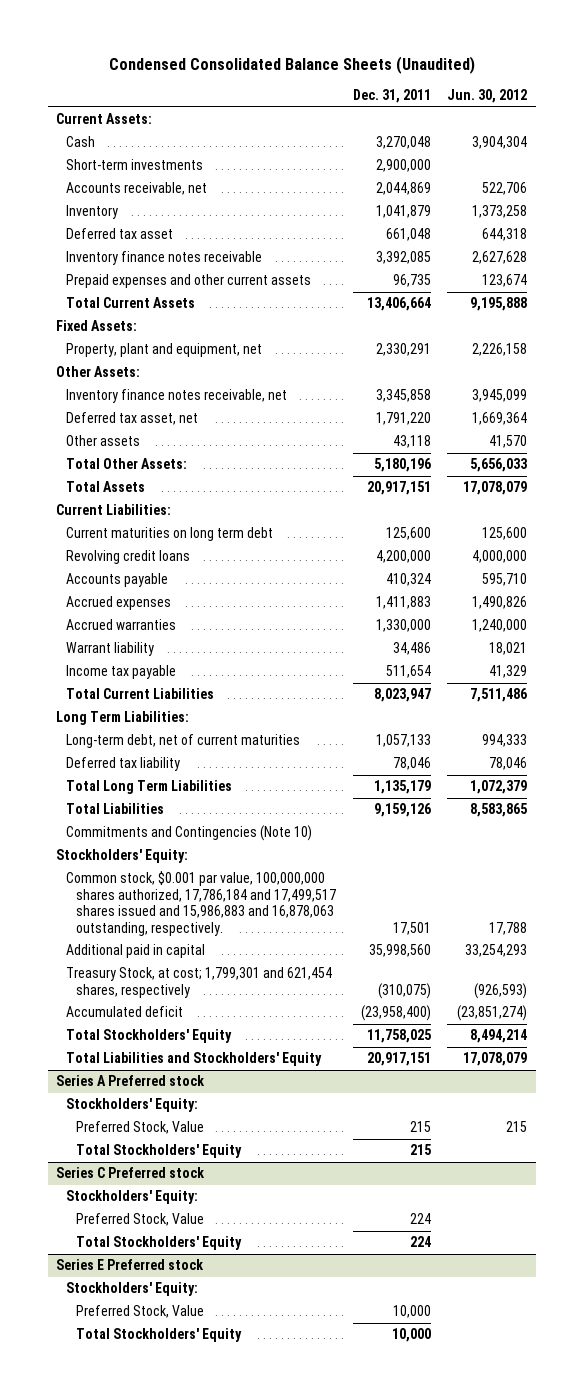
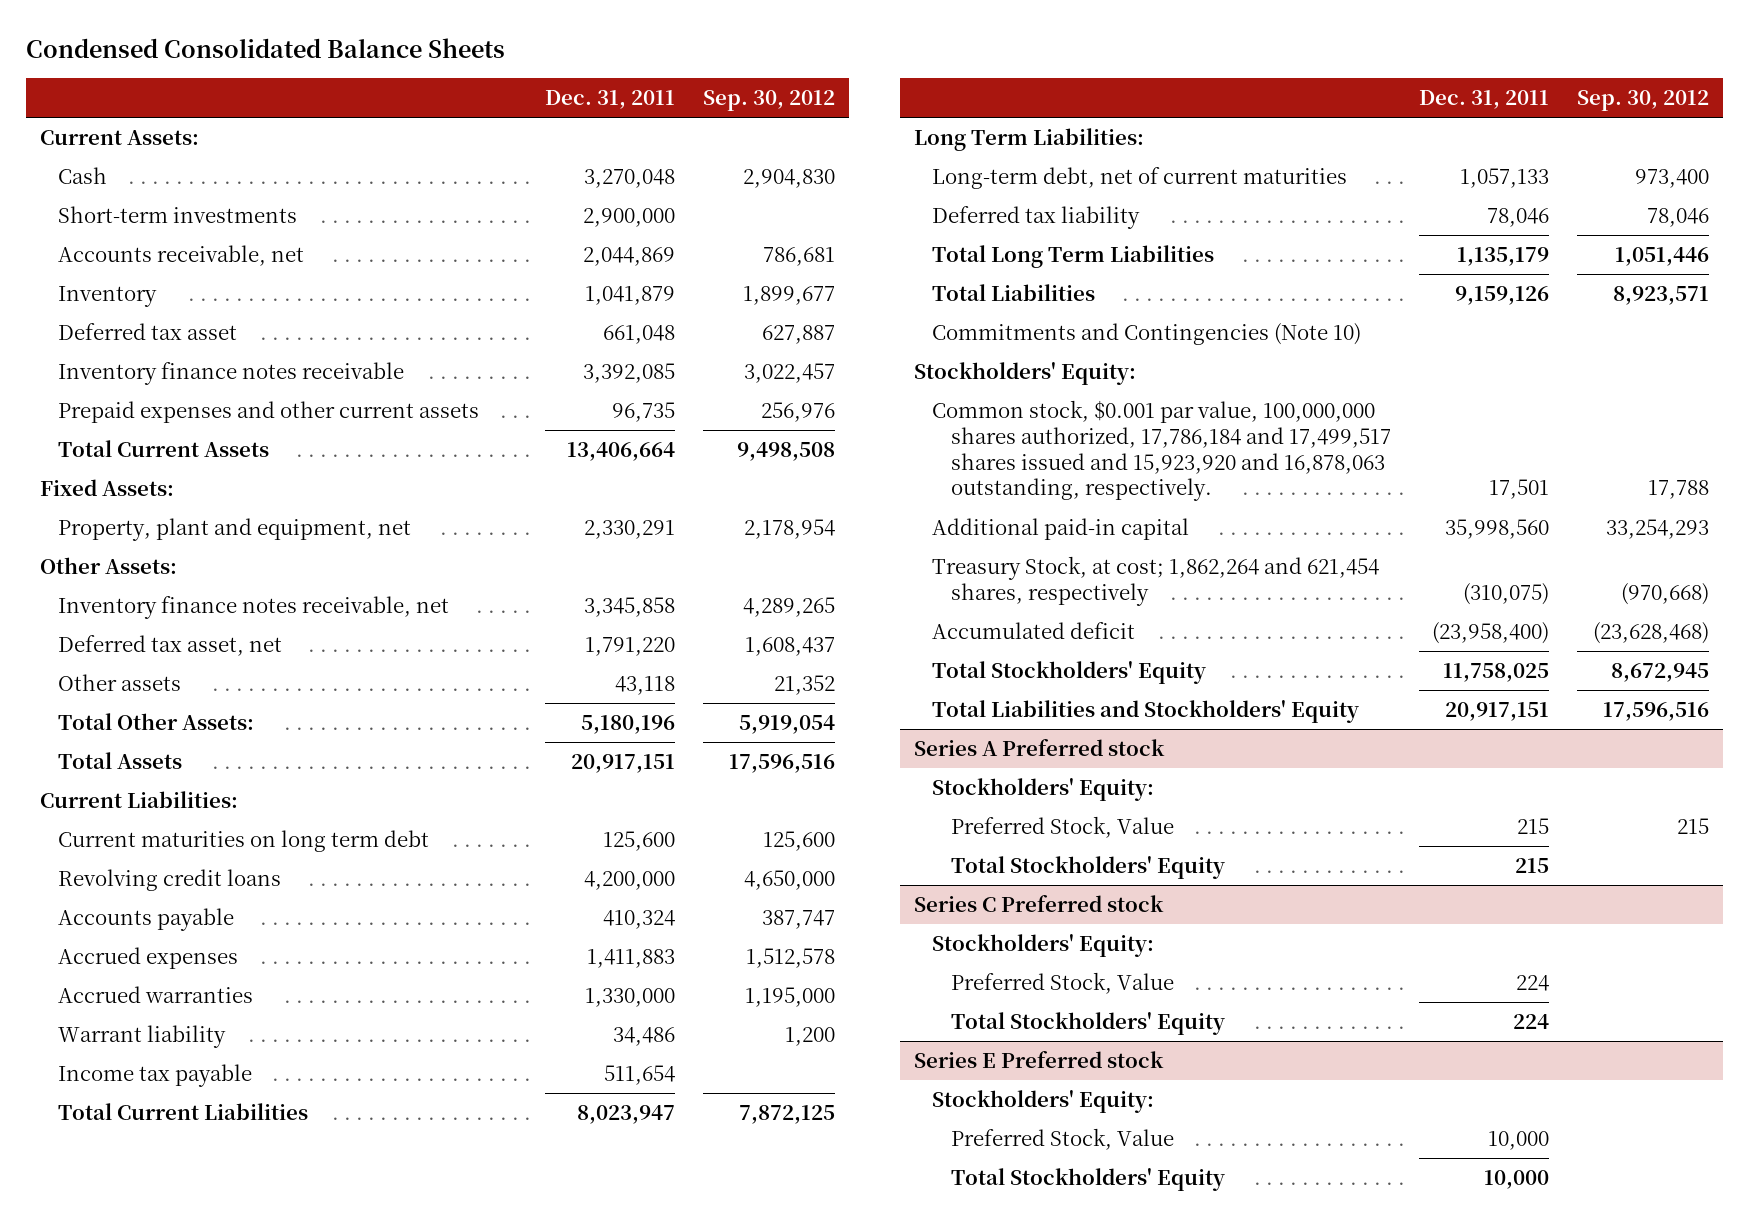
[108,55,475,74] Condensed Consolidated Balance Sheets (Unaudited) -> [25,37,505,58] Condensed Consolidated Balance Sheets
[447,89,528,104] Jun. 30, 2012 -> none
none -> [702,90,835,112] Sep. 30, 2012
[66,871,337,936] Common stock, $0.001 par value, 100,000,000 shares authorized, 17,786,184 and 17,499,517 shares issued and 15,986,883 and 16,878,063 outstanding, respectively. -> [932,400,1391,502] Common stock, $0.001 par value, 100,000,000 shares authorized, 17,786,184 and 17,499,517 shares issued and 15,923,920 and 16,878,063 outstanding, respectively.
[66,944,206,959] Additional paid in capital -> [932,518,1190,541] Additional paid-in capital
[66,967,333,998] Treasury Stock, at cost; 1,799,301 and 621,454 shares, respectively -> [932,556,1380,606] Treasury Stock, at cost; 1,862,264 and 621,454 shares, respectively

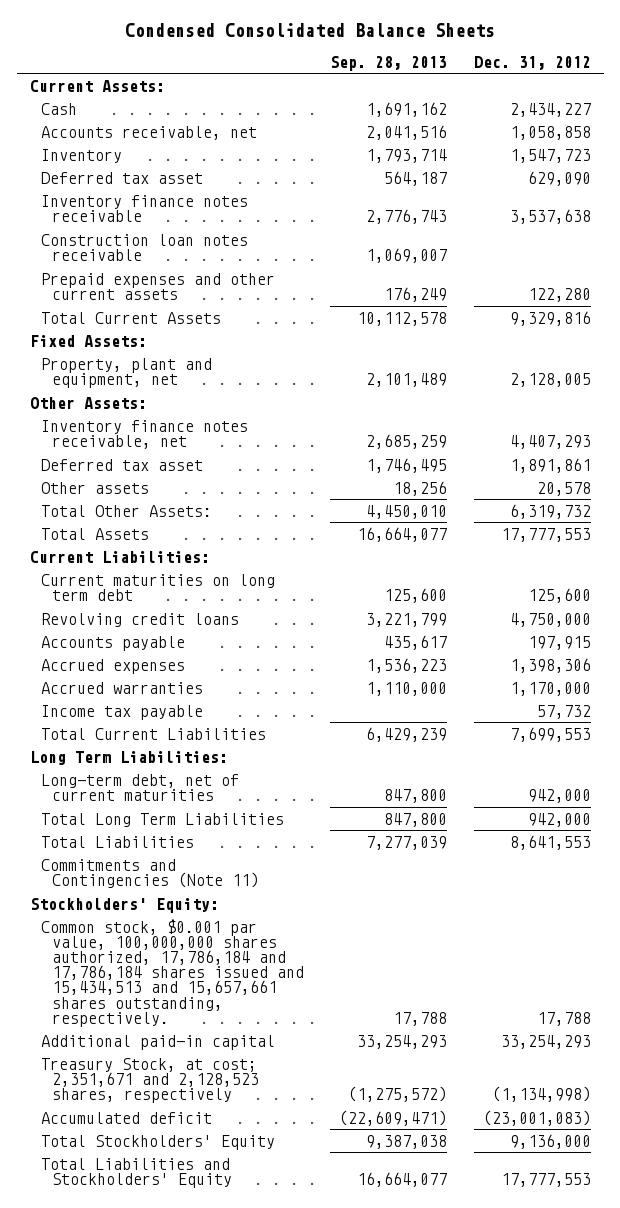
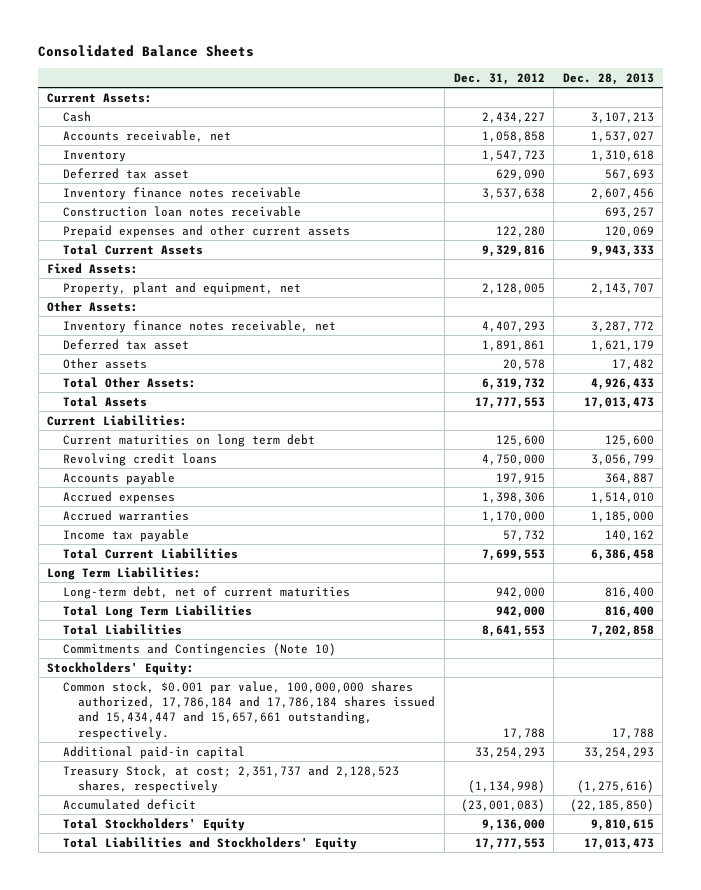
[125,22,496,37] Condensed Consolidated Balance Sheets -> [38,45,255,58] Consolidated Balance Sheets
[330,55,448,71] Sep. 28, 2013 -> none
none -> [562,72,654,85] Dec. 28, 2013
[40,858,259,888] Commitments and Contingencies (Note 11) -> [62,642,336,656] Commitments and Contingencies (Note 10)
[40,918,304,1027] Common stock, $0.001 par value, 100,000,000 shares authorized, 17,786,184 and 17,786,184 shares issued and 15,434,513 and 15,657,661 shares outstanding, respectively. -> [62,680,436,740] Common stock, $0.001 par value, 100,000,000 shares authorized, 17,786,184 and 17,786,184 shares issued and 15,434,447 and 15,657,661 outstanding, respectively.
[40,1057,259,1104] Treasury Stock, at cost; 2,351,671 and 2,128,523 shares, respectively -> [62,764,399,793] Treasury Stock, at cost; 2,351,737 and 2,128,523 shares, respectively

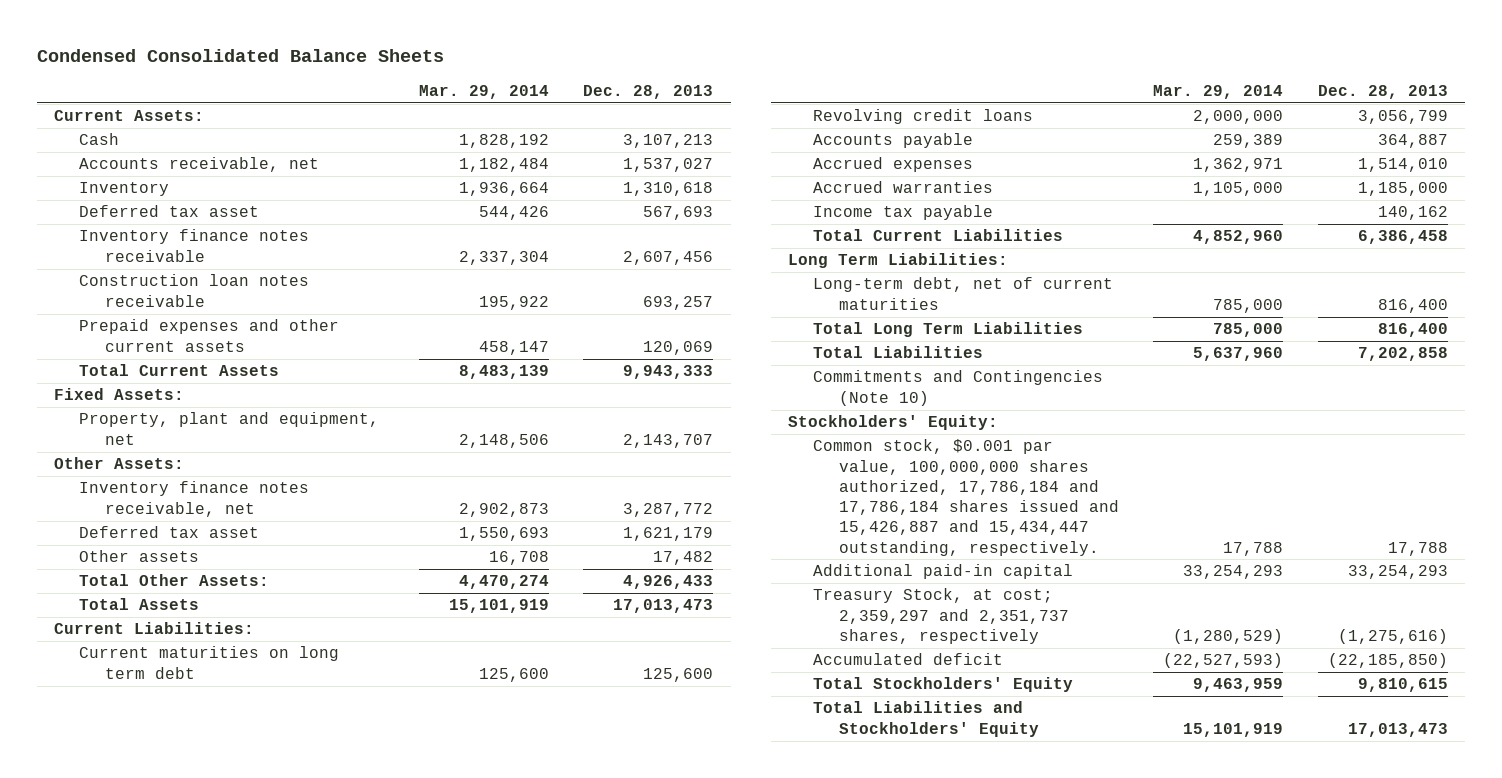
[38,45,255,58] Consolidated Balance Sheets -> [36,49,444,63] Condensed Consolidated Balance Sheets
[453,72,545,85] Dec. 31, 2012 -> none
none -> [419,84,550,99] Mar. 29, 2014
[62,680,436,740] Common stock, $0.001 par value, 100,000,000 shares authorized, 17,786,184 and 17,786,184 shares issued and 15,434,447 and 15,657,661 outstanding, respectively. -> [813,439,1119,556] Common stock, $0.001 par value, 100,000,000 shares authorized, 17,786,184 and 17,786,184 shares issued and 15,426,887 and 15,434,447 outstanding, respectively.
[62,764,399,793] Treasury Stock, at cost; 2,351,737 and 2,128,523 shares, respectively -> [813,588,1069,644] Treasury Stock, at cost; 2,359,297 and 2,351,737 shares, respectively

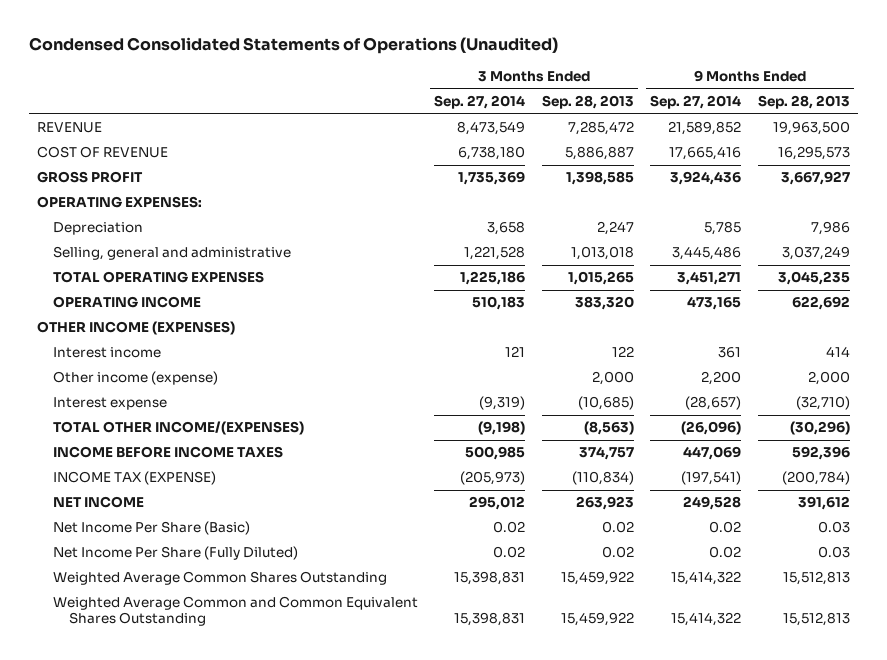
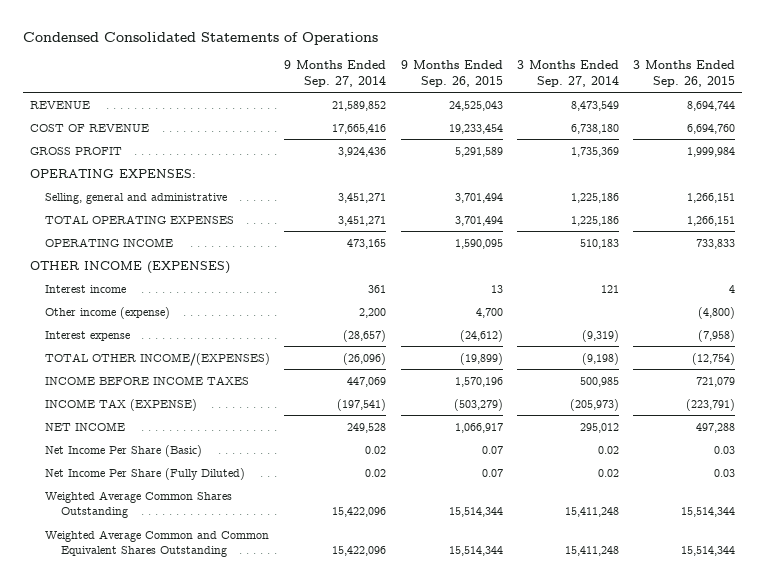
[28,37,558,55] Condensed Consolidated Statements of Operations (Unaudited) -> [23,31,379,45] Condensed Consolidated Statements of Operations
[541,95,634,110] Sep. 28, 2013 -> none
[757,95,850,110] Sep. 28, 2013 -> none
none -> [400,60,503,87] 9 Months Ended Sep. 26, 2015
none -> [632,60,735,87] 3 Months Ended Sep. 26, 2015
[53,222,144,236] Depreciation -> none
[464,246,526,261] 1,221,528 -> [570,192,619,203] 1,225,186
[672,246,742,261] 3,445,486 -> [338,192,387,203] 3,451,271
[454,571,526,586] 15,398,831 -> [564,507,619,518] 15,411,248
[671,571,742,586] 15,414,322 -> [332,507,387,518] 15,422,096
[454,612,526,627] 15,398,831 -> [564,546,619,557] 15,411,248
[671,612,742,627] 15,414,322 -> [332,546,387,557] 15,422,096

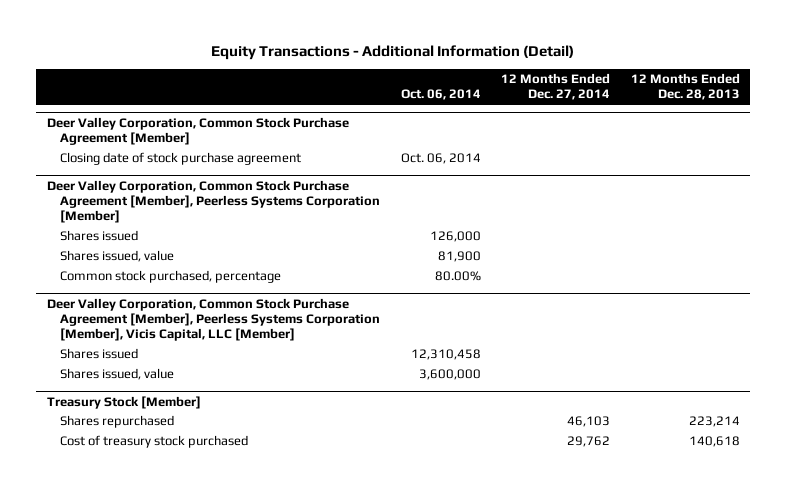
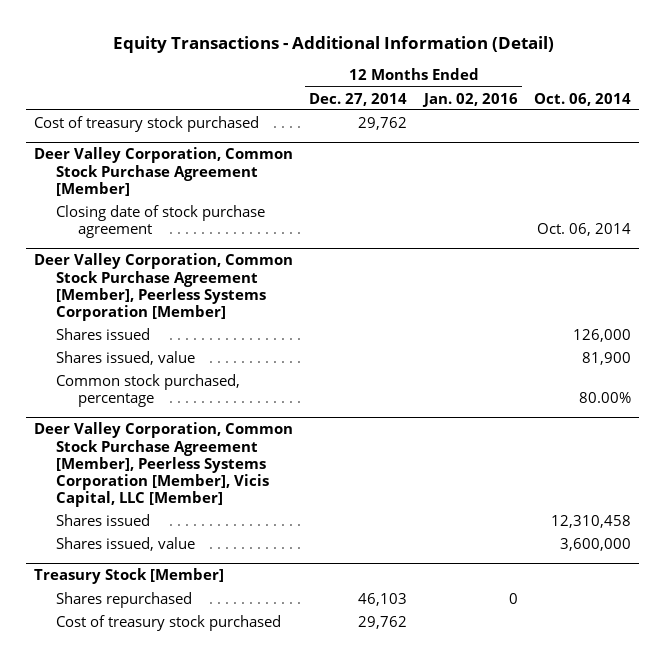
[630,73,740,101] 12 Months Ended Dec. 28, 2013 -> none
none -> [421,92,518,107] Jan. 02, 2016
none -> [33,115,259,132] Cost of treasury stock purchased

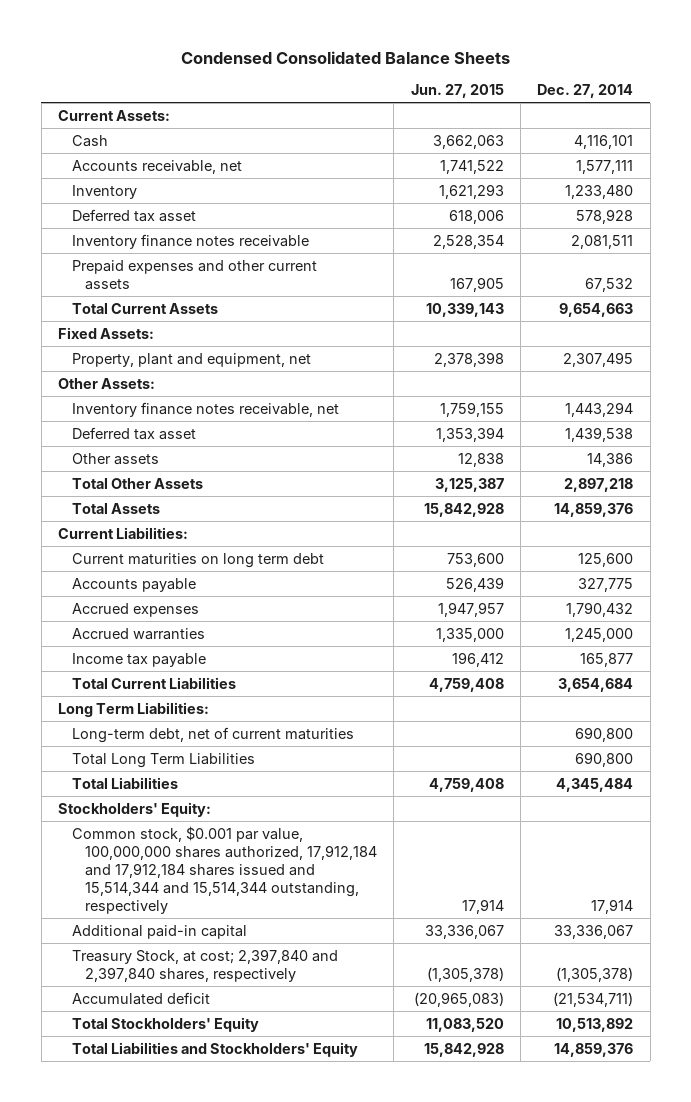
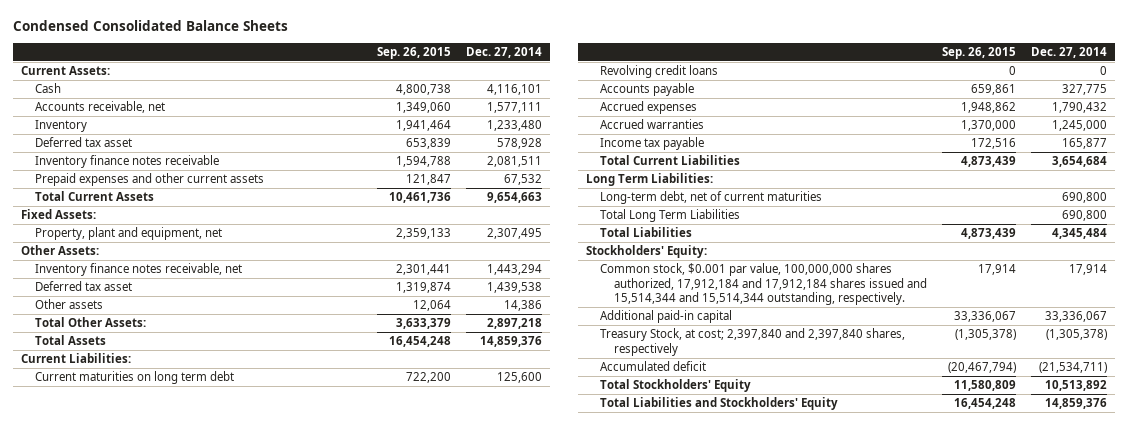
[410,84,504,99] Jun. 27, 2015 -> none
none -> [377,46,452,59] Sep. 26, 2015
[71,477,203,489] Total Other Assets -> [34,317,146,328] Total Other Assets:
none -> [600,65,719,79] Revolving credit loans
[71,825,378,914] Common stock, $0.001 par value, 100,000,000 shares authorized, 17,912,184 and 17,912,184 shares issued and 15,514,344 and 15,514,344 outstanding, respectively -> [600,263,928,306] Common stock, $0.001 par value, 100,000,000 shares authorized, 17,912,184 and 17,912,184 shares issued and 15,514,344 and 15,514,344 outstanding, respectively.

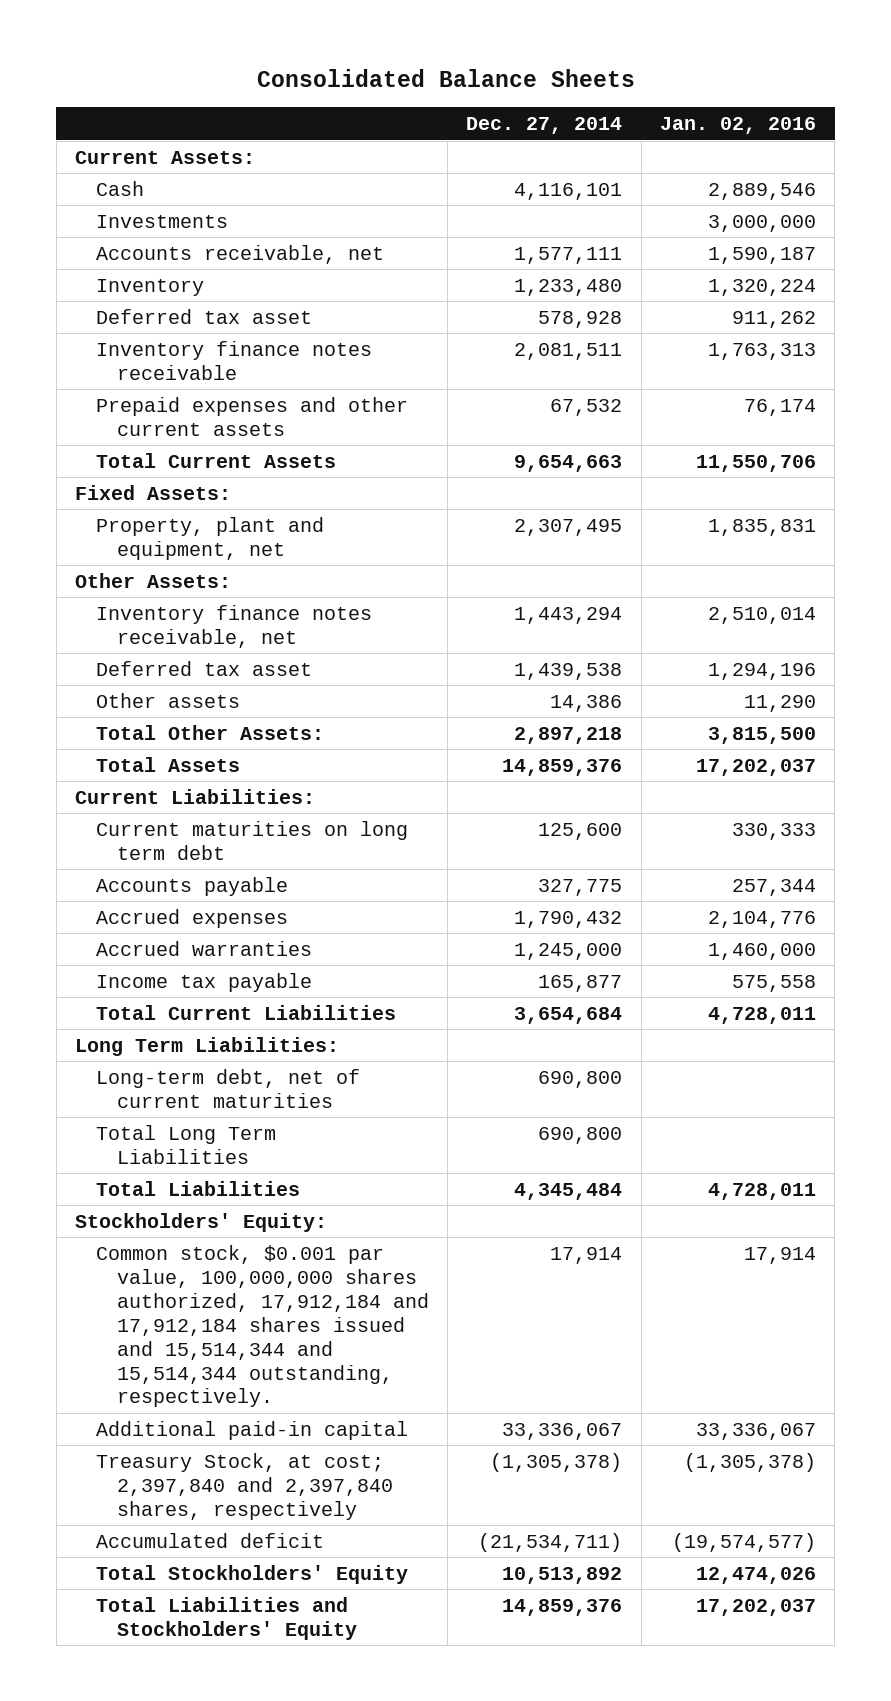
[13,20,289,32] Condensed Consolidated Balance Sheets -> [256,69,635,88] Consolidated Balance Sheets
[377,46,452,59] Sep. 26, 2015 -> none
none -> [659,116,816,134] Jan. 02, 2016
none -> [95,214,228,228] Investments
[600,65,719,79] Revolving credit loans -> none

